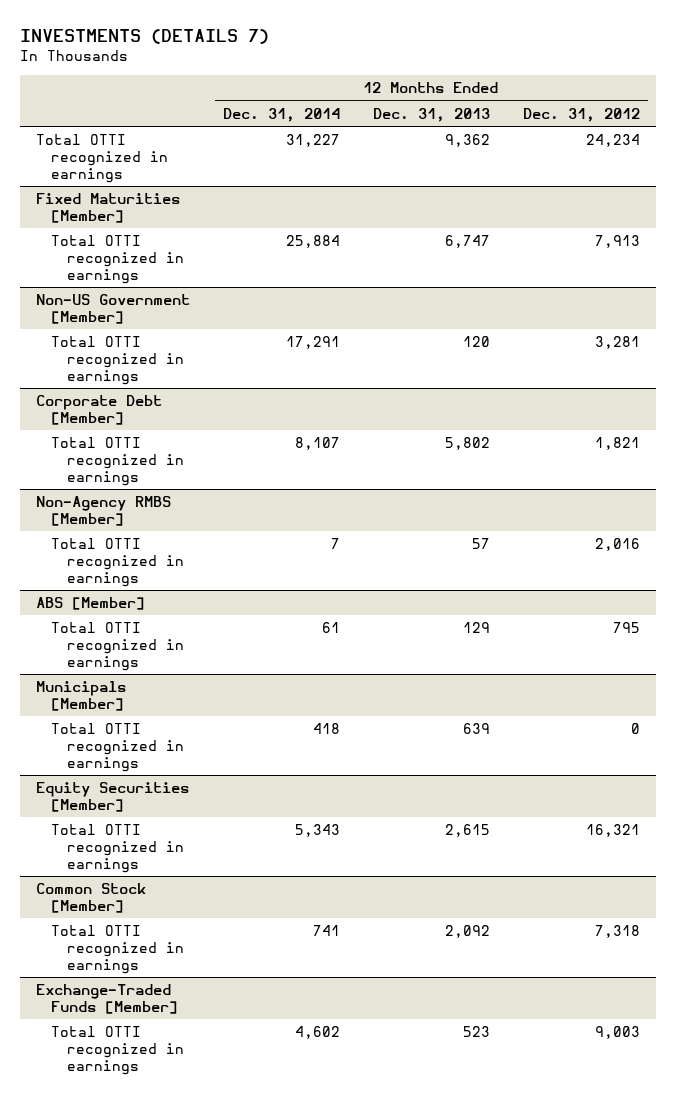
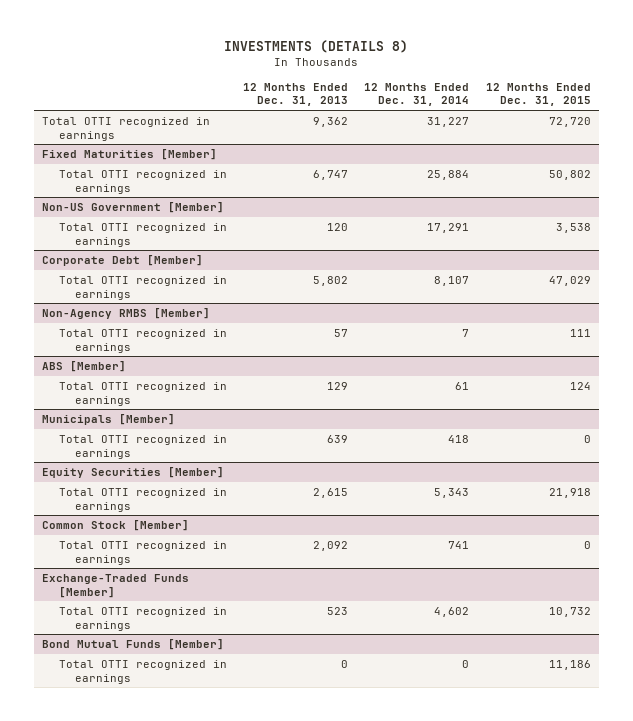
[20,29,270,45] INVESTMENTS (DETAILS 7) -> [224,39,409,53] INVESTMENTS (DETAILS 8)
[522,107,640,122] Dec. 31, 2012 -> none
none -> [485,82,591,107] 12 Months Ended Dec. 31, 2015
none -> [41,638,224,650] Bond Mutual Funds [Member]
none -> [58,659,227,684] Total OTTI recognized in earnings

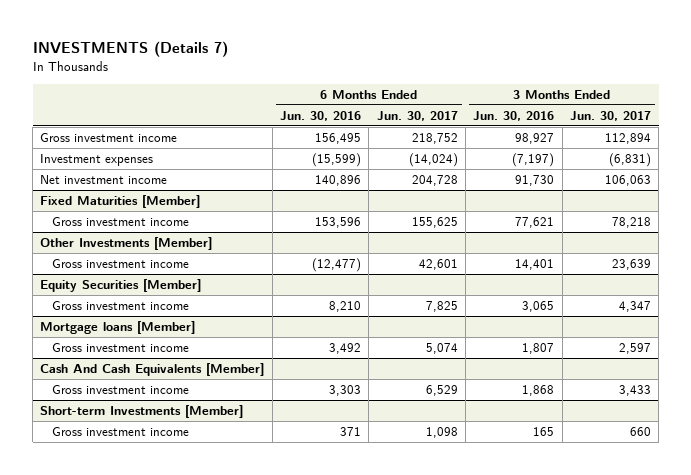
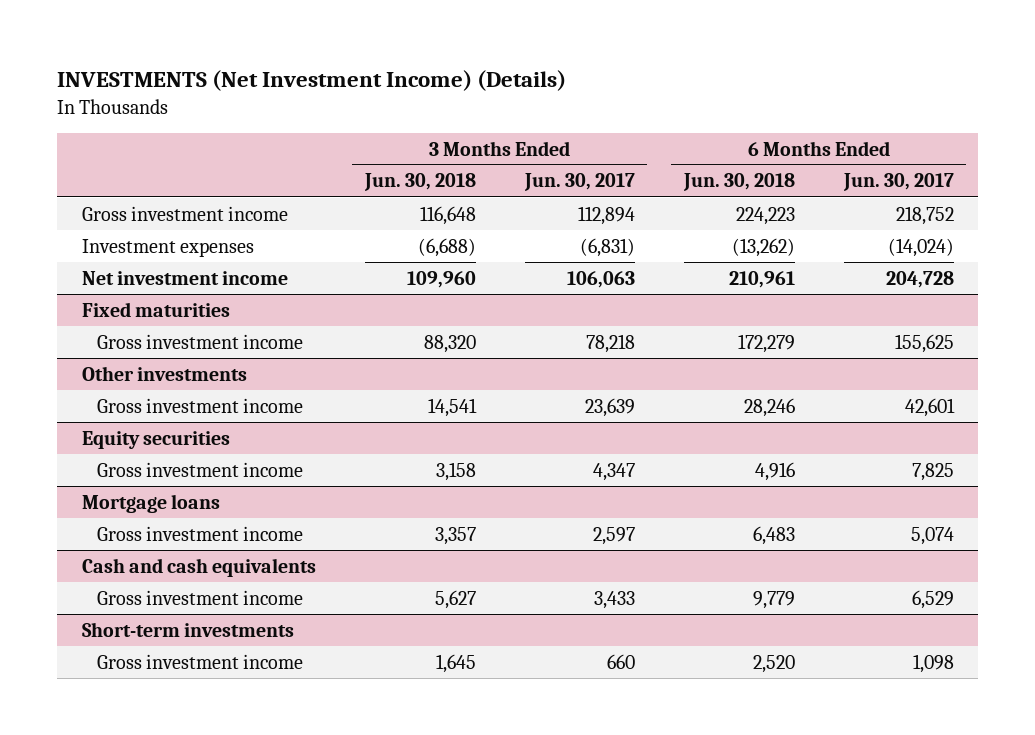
[32,40,228,57] INVESTMENTS (Details 7) -> [57,70,567,92] INVESTMENTS (Net Investment Income) (Details)
[280,110,362,121] Jun. 30, 2016 -> none
[473,110,555,121] Jun. 30, 2016 -> none
none -> [363,173,476,192] Jun. 30, 2018
none -> [682,173,795,192] Jun. 30, 2018
[40,195,201,209] Fixed Maturities [Member] -> [81,301,230,317] Fixed maturities
[40,237,213,251] Other Investments [Member] -> [81,365,247,381] Other investments
[40,279,202,293] Equity Securities [Member] -> [81,430,230,449] Equity securities
[40,321,196,335] Mortgage loans [Member] -> [81,493,220,513] Mortgage loans
[40,363,265,377] Cash And Cash Equivalents [Member] -> [81,557,316,577] Cash and cash equivalents
[40,405,244,419] Short-term Investments [Member] -> [81,621,294,637] Short-term investments

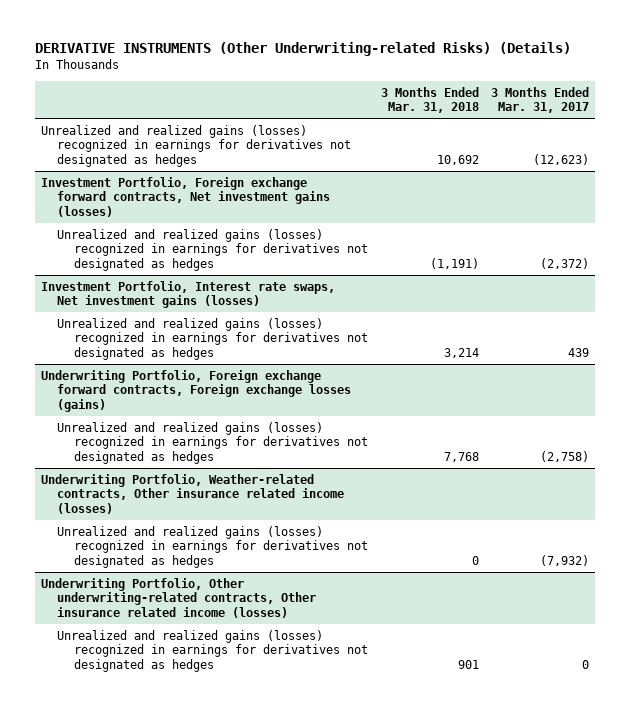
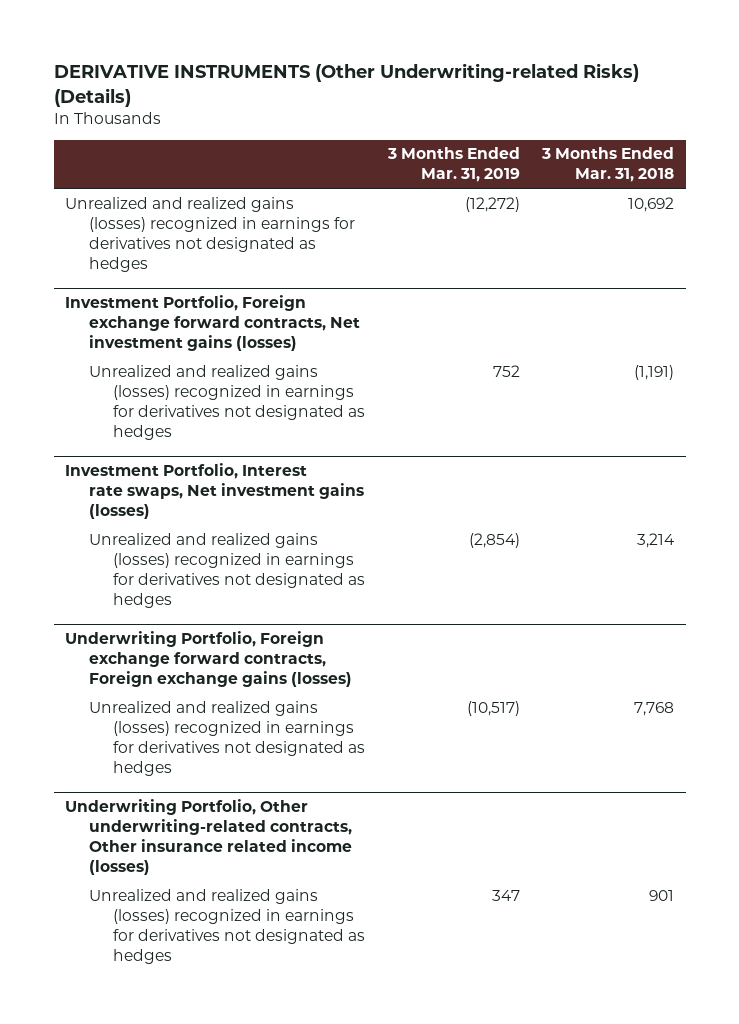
[491,86,590,114] 3 Months Ended Mar. 31, 2017 -> none
none -> [386,147,520,183] 3 Months Ended Mar. 31, 2019
[40,369,352,412] Underwriting Portfolio, Foreign exchange forward contracts, Foreign exchange losses (gains) -> [65,630,353,687] Underwriting Portfolio, Foreign exchange forward contracts, Foreign exchange gains (losses)
[40,473,345,514] Underwriting Portfolio, Weather-related contracts, Other insurance related income (losses) -> none
[57,525,369,568] Unrealized and realized gains (losses) recognized in earnings for derivatives not designated as hedges -> none

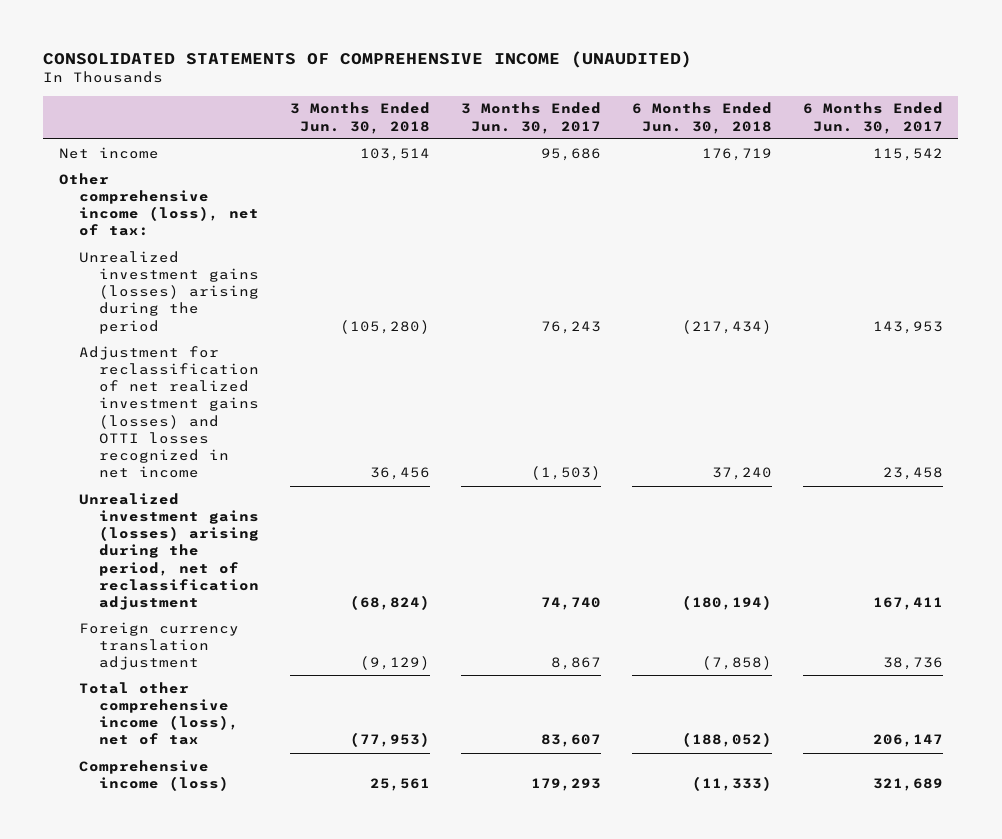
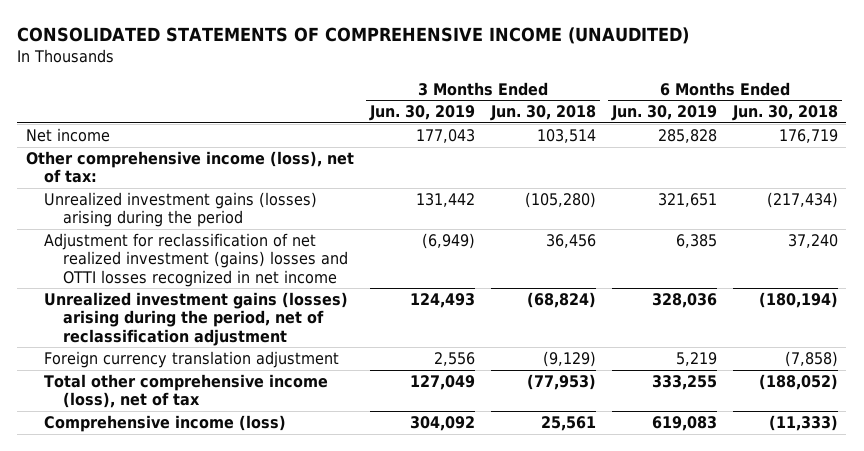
[461,102,602,134] 3 Months Ended Jun. 30, 2017 -> none
[802,102,943,134] 6 Months Ended Jun. 30, 2017 -> none
none -> [368,105,475,122] Jun. 30, 2019
none -> [610,105,717,122] Jun. 30, 2019
[79,345,260,479] Adjustment for reclassification of net realized investment gains (losses) and OTTI losses recognized in net income -> [44,232,349,287] Adjustment for reclassification of net realized investment (gains) losses and OTTI losses recognized in net income

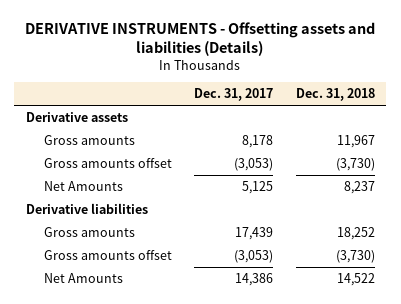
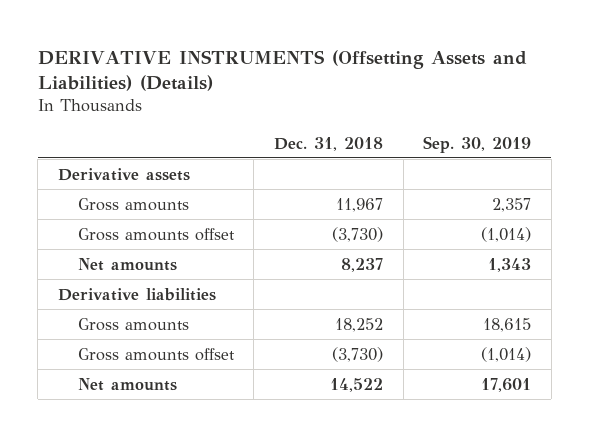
[25,21,376,56] DERIVATIVE INSTRUMENTS - Offsetting assets and liabilities (Details) -> [37,49,527,92] DERIVATIVE INSTRUMENTS (Offsetting Assets and Liabilities) (Details)
[194,88,274,102] Dec. 31, 2017 -> none
none -> [423,135,532,153] Sep. 30, 2019
[43,181,123,192] Net Amounts -> [77,257,177,271] Net amounts
[43,273,123,284] Net Amounts -> [77,377,177,391] Net amounts

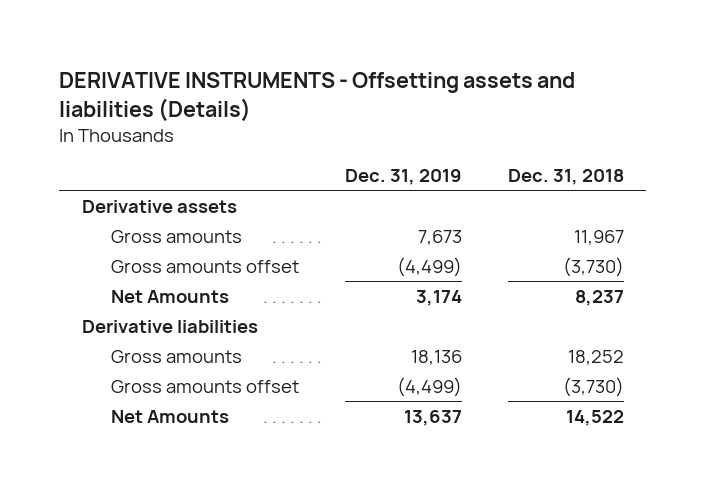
[37,49,527,92] DERIVATIVE INSTRUMENTS (Offsetting Assets and Liabilities) (Details) -> [58,71,575,122] DERIVATIVE INSTRUMENTS - Offsetting assets and liabilities (Details)
[423,135,532,153] Sep. 30, 2019 -> none
none -> [344,169,462,186] Dec. 31, 2019
[77,257,177,271] Net amounts -> [110,289,229,303] Net Amounts
[77,377,177,391] Net amounts -> [110,409,229,423] Net Amounts

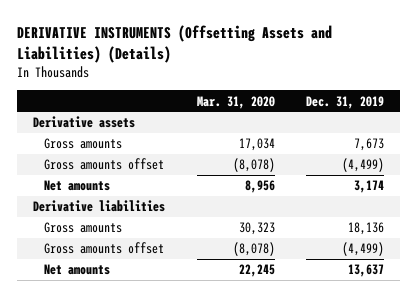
[58,71,575,122] DERIVATIVE INSTRUMENTS - Offsetting assets and liabilities (Details) -> [16,24,332,63] DERIVATIVE INSTRUMENTS (Offsetting Assets and Liabilities) (Details)
[507,169,624,186] Dec. 31, 2018 -> none
none -> [196,95,275,109] Mar. 31, 2020
[110,289,229,303] Net Amounts -> [43,180,110,192] Net amounts
[110,409,229,423] Net Amounts -> [43,264,110,276] Net amounts

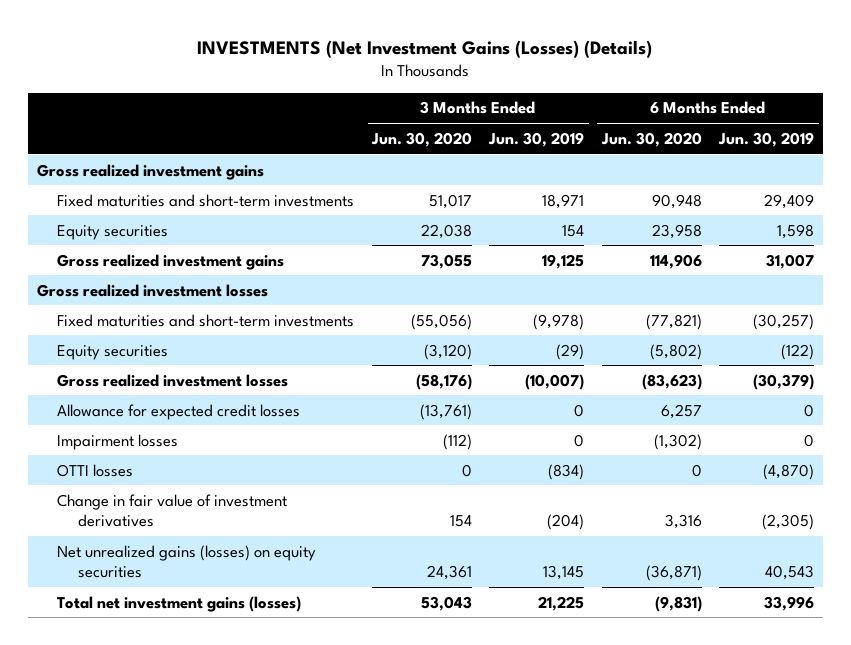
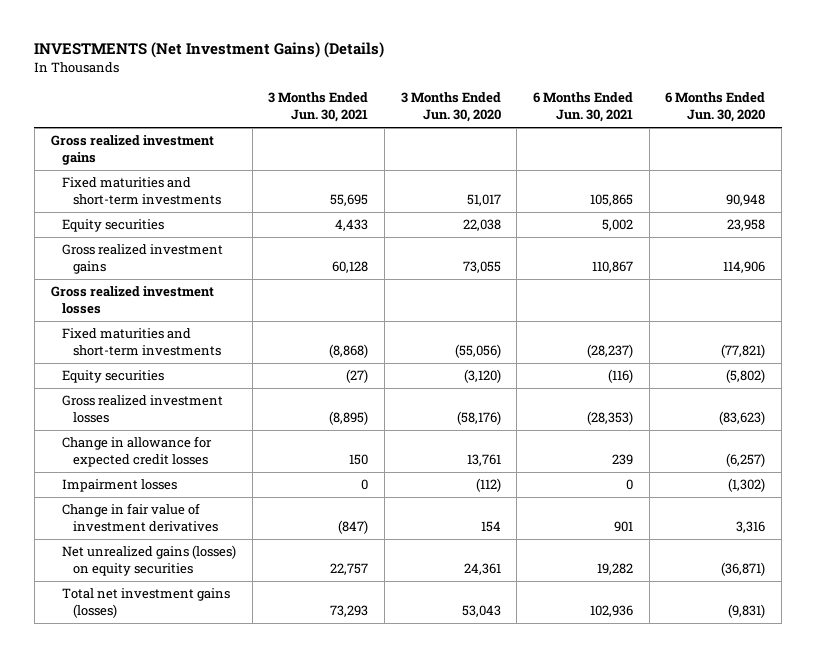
[197,39,653,58] INVESTMENTS (Net Investment Gains (Losses) (Details) -> [34,42,385,59] INVESTMENTS (Net Investment Gains) (Details)
[488,131,585,147] Jun. 30, 2019 -> none
[718,131,815,147] Jun. 30, 2019 -> none
none -> [268,92,369,123] 3 Months Ended Jun. 30, 2021
none -> [533,92,634,123] 6 Months Ended Jun. 30, 2021
[57,403,301,420] Allowance for expected credit losses -> [61,436,212,468] Change in allowance for expected credit losses
[419,403,472,420] (13,761) -> [466,454,501,467] 13,761
[660,403,702,419] 6,257 -> [726,453,766,468] (6,257)
[57,463,134,477] OTTI losses -> none

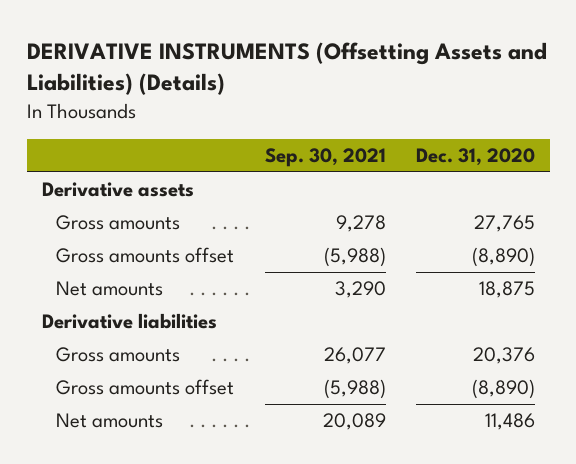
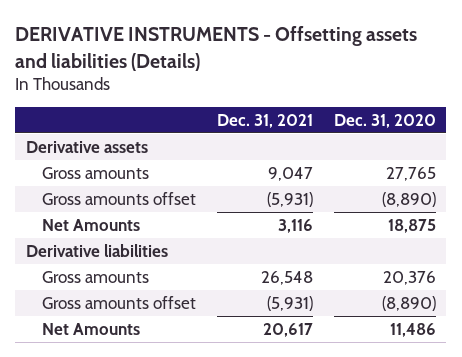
[26,41,547,96] DERIVATIVE INSTRUMENTS (Offsetting Assets and Liabilities) (Details) -> [15,26,418,71] DERIVATIVE INSTRUMENTS - Offsetting assets and liabilities (Details)
[264,148,386,168] Sep. 30, 2021 -> none
none -> [216,113,313,128] Dec. 31, 2021
[56,281,164,297] Net amounts -> [41,218,140,231] Net Amounts
[56,413,164,429] Net amounts -> [41,322,140,335] Net Amounts

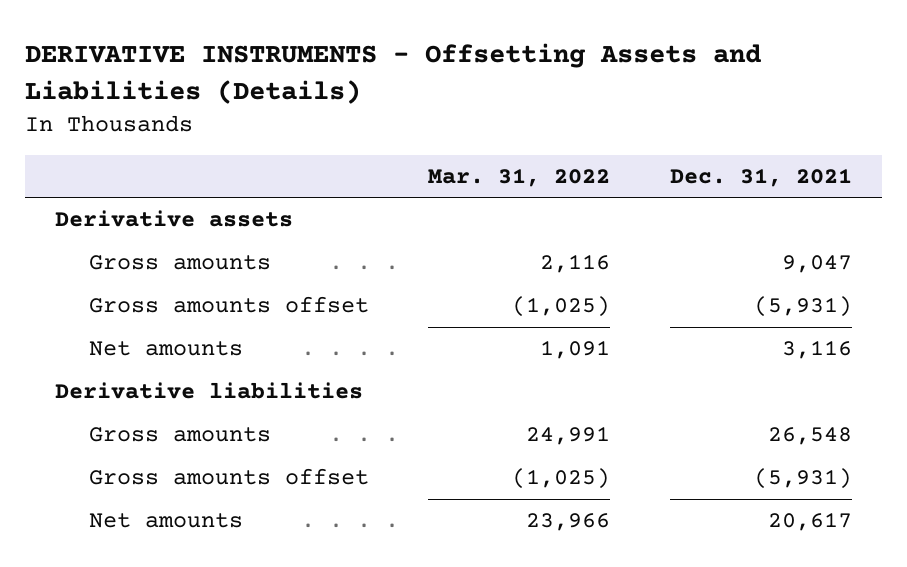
[15,26,418,71] DERIVATIVE INSTRUMENTS - Offsetting assets and liabilities (Details) -> [25,43,762,104] DERIVATIVE INSTRUMENTS - Offsetting Assets and Liabilities (Details)
[333,113,436,128] Dec. 31, 2020 -> none
none -> [428,167,611,187] Mar. 31, 2022
[41,218,140,231] Net Amounts -> [88,341,243,357] Net amounts
[41,322,140,335] Net Amounts -> [88,513,243,529] Net amounts

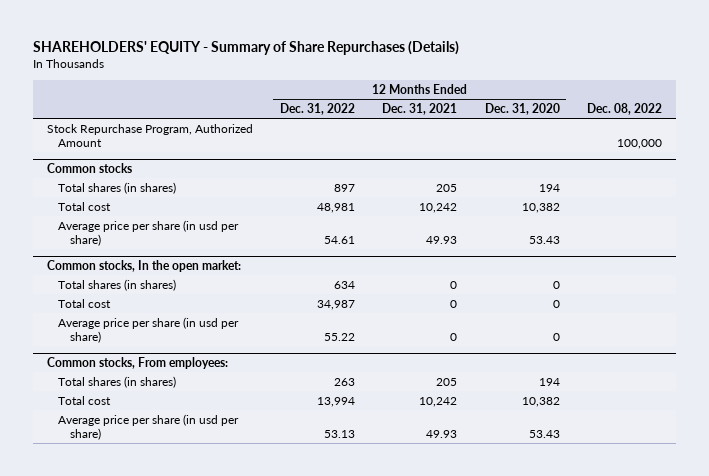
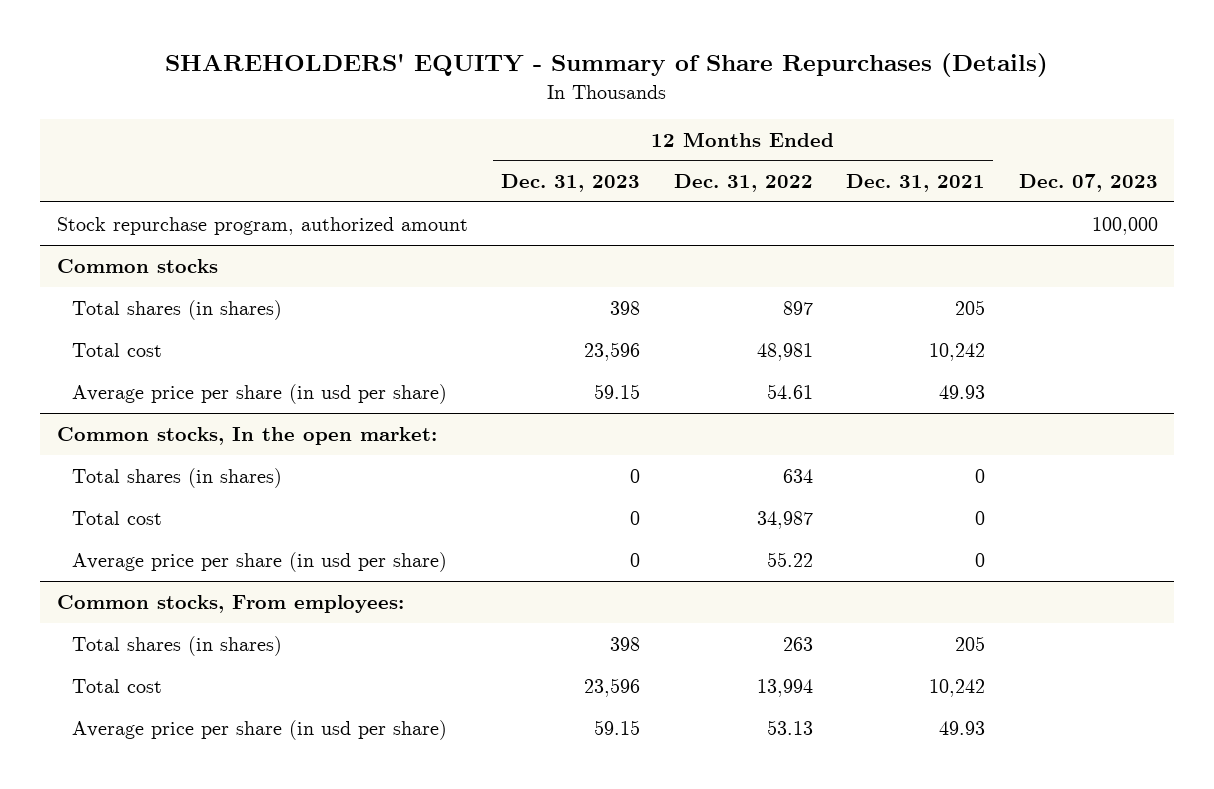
[484,103,560,116] Dec. 31, 2020 -> none
[586,103,662,116] Dec. 08, 2022 -> none
none -> [501,174,641,193] Dec. 31, 2023
none -> [1018,174,1158,193] Dec. 07, 2023
[46,123,253,148] Stock Repurchase Program, Authorized Amount -> [56,216,468,235] Stock repurchase program, authorized amount

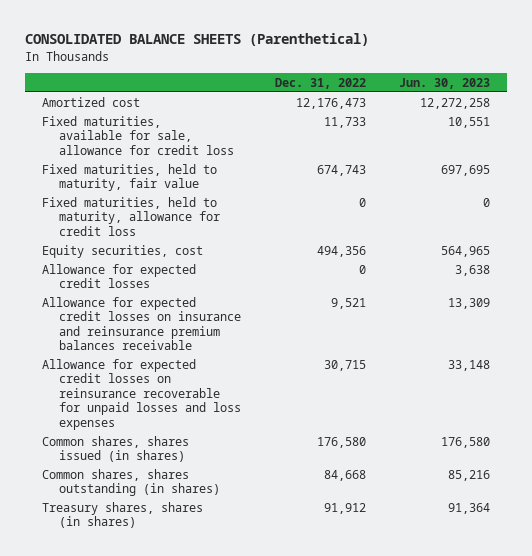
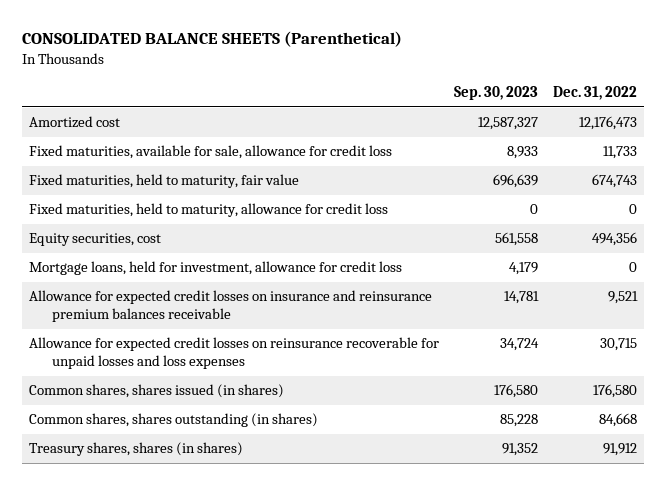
[399,77,491,89] Jun. 30, 2023 -> none
none -> [454,86,539,101] Sep. 30, 2023
[42,263,197,289] Allowance for expected credit losses -> [29,261,403,276] Mortgage loans, held for investment, allowance for credit loss

